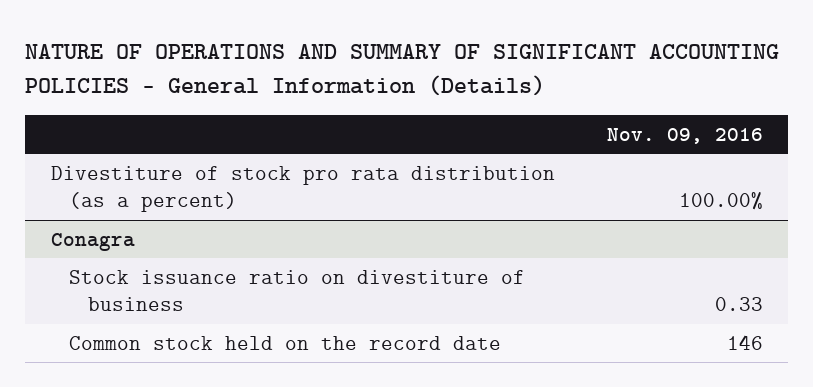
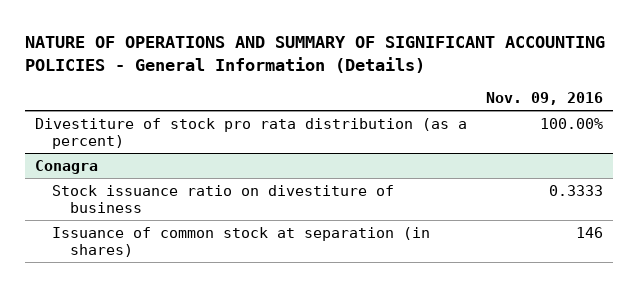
[714,296,763,311] 0.33 -> [549,184,604,196] 0.3333
[69,335,502,350] Common stock held on the record date -> [52,226,431,257] Issuance of common stock at separation (in shares)

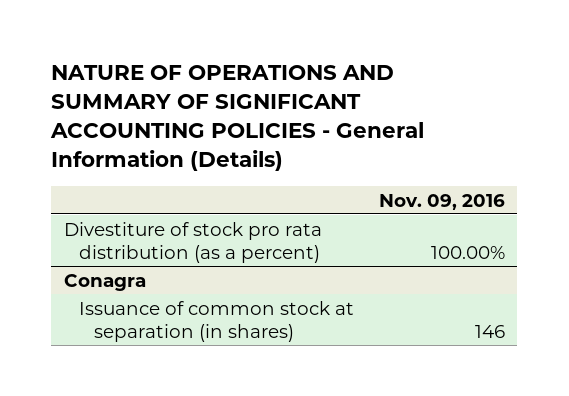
[52,184,395,213] Stock issuance ratio on divestiture of business -> none

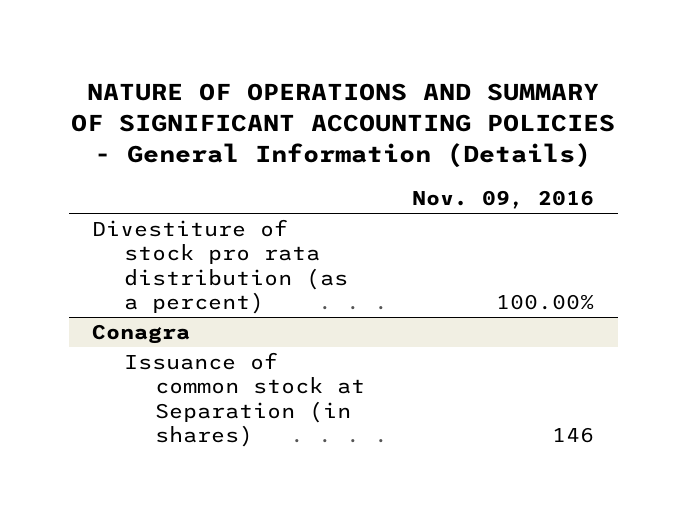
[78,300,354,342] Issuance of common stock at separation (in shares) -> [123,352,365,447] Issuance of common stock at Separation (in shares)

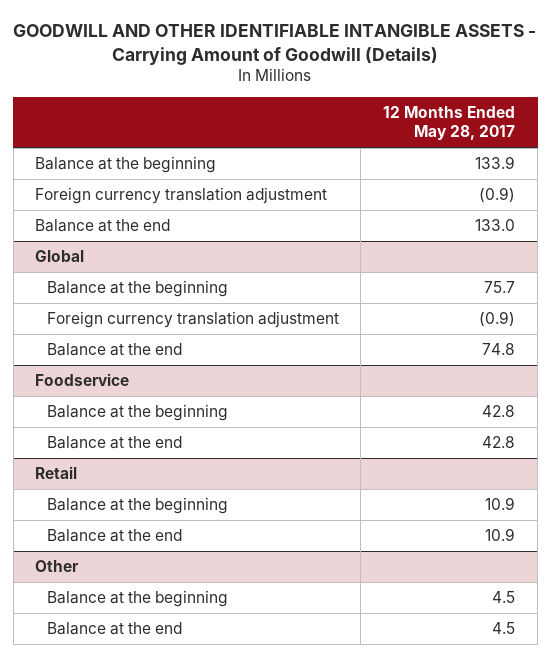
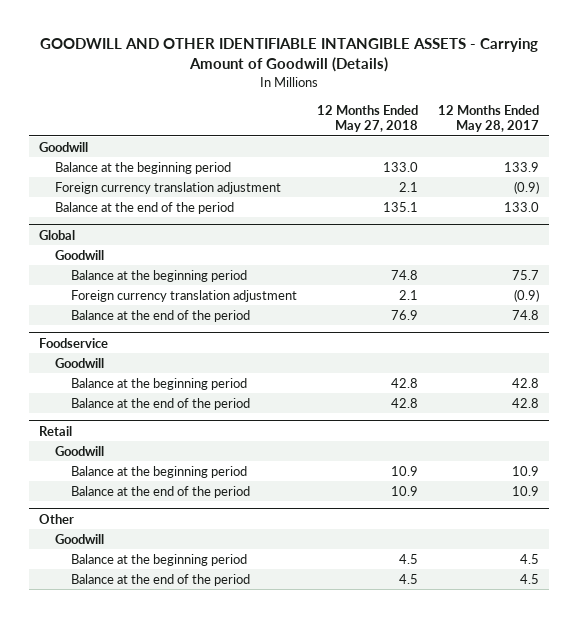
none -> [316,104,418,133] 12 Months Ended May 27, 2018
none -> [39,141,89,152] Goodwill
[35,155,217,173] Balance at the beginning -> [54,161,231,174] Balance at the beginning period
[35,218,171,232] Balance at the end -> [54,201,234,214] Balance at the end of the period
none -> [54,249,104,260] Goodwill
[46,279,228,297] Balance at the beginning -> [70,269,247,282] Balance at the beginning period
[46,342,182,356] Balance at the end -> [70,309,250,322] Balance at the end of the period
none -> [54,357,104,368] Goodwill
[46,403,228,421] Balance at the beginning -> [70,377,247,390] Balance at the beginning period
[46,435,182,449] Balance at the end -> [70,397,250,410] Balance at the end of the period
none -> [54,445,104,456] Goodwill
[46,496,228,514] Balance at the beginning -> [70,465,247,478] Balance at the beginning period
[46,528,182,542] Balance at the end -> [70,485,250,498] Balance at the end of the period
none -> [54,533,104,544] Goodwill
[46,589,228,607] Balance at the beginning -> [70,553,247,566] Balance at the beginning period
[46,621,182,635] Balance at the end -> [70,573,250,586] Balance at the end of the period

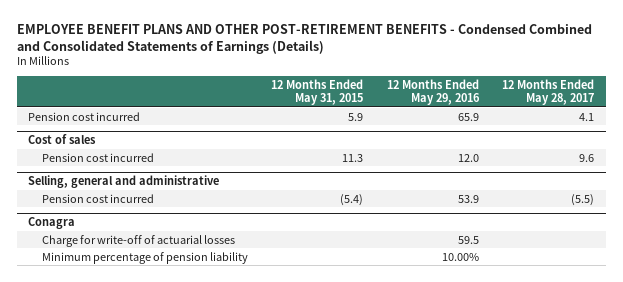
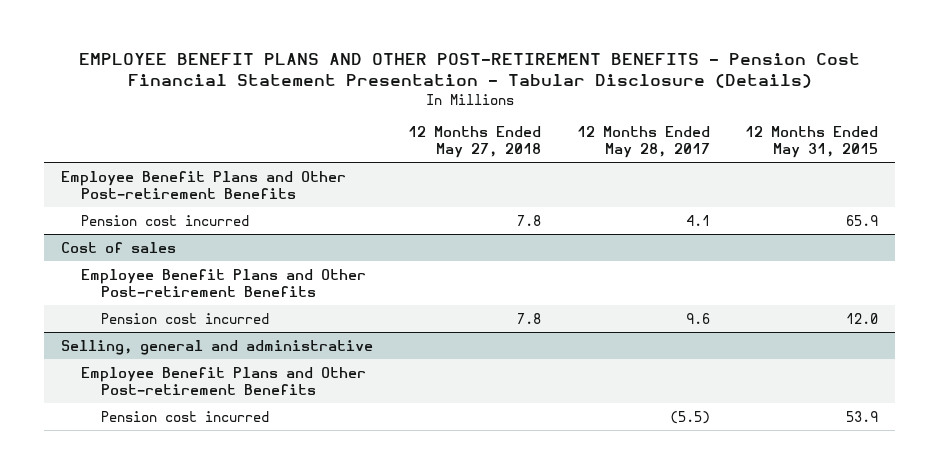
[16,23,592,54] EMPLOYEE BENEFIT PLANS AND OTHER POST-RETIREMENT BENEFITS - Condensed Combined and Consolidated Statements of Earnings (Details) -> [78,53,860,89] EMPLOYEE BENEFIT PLANS AND OTHER POST-RETIREMENT BENEFITS - Pension Cost Financial Statement Presentation - Tabular Disclosure (Details)
[386,79,480,106] 12 Months Ended May 29, 2016 -> none
none -> [408,126,542,159] 12 Months Ended May 27, 2018
none -> [61,170,347,199] Employee Benefit Plans and Other Post-retirement Benefits
[348,112,364,121] 5.9 -> [845,214,878,226] 65.9
none -> [81,268,367,297] Employee Benefit Plans and Other Post-retirement Benefits
[342,153,364,162] 11.3 -> [845,312,878,324] 12.0
[28,217,76,230] Conagra -> none
[41,234,235,247] Charge for write-off of actuarial losses -> none
[41,251,248,264] Minimum percentage of pension liability -> none
none -> [81,366,367,395] Employee Benefit Plans and Other Post-retirement Benefits
[340,193,364,206] (5.4) -> [845,410,878,422] 53.9

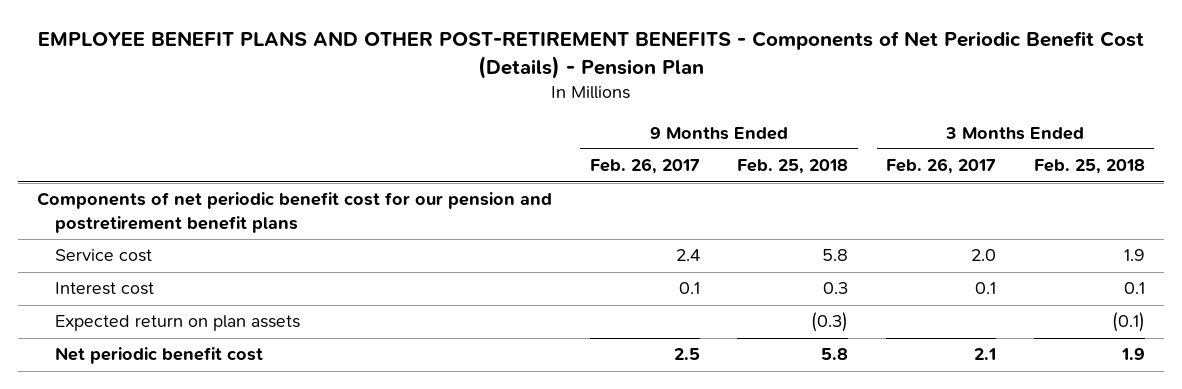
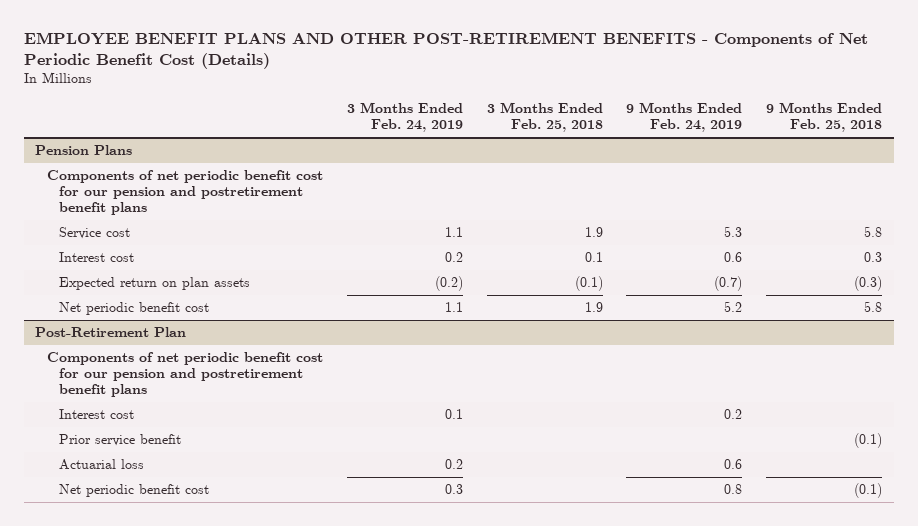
[37,31,1144,80] EMPLOYEE BENEFIT PLANS AND OTHER POST-RETIREMENT BENEFITS - Components of Net Periodic Benefit Cost (Details) - Pension Plan -> [23,32,868,69] EMPLOYEE BENEFIT PLANS AND OTHER POST-RETIREMENT BENEFITS - Components of Net Periodic Benefit Cost (Details)
[589,158,700,175] Feb. 26, 2017 -> none
[886,158,997,175] Feb. 26, 2017 -> none
none -> [347,102,464,133] 3 Months Ended Feb. 24, 2019
none -> [626,102,743,133] 9 Months Ended Feb. 24, 2019
none -> [35,144,133,155] Pension Plans
none -> [35,326,187,337] Post-Retirement Plan
none -> [47,351,324,398] Components of net periodic benefit cost for our pension and postretirement benefit plans
none -> [59,408,135,419] Interest cost
none -> [59,433,182,446] Prior service benefit
none -> [59,458,145,470] Actuarial loss
none -> [59,483,210,497] Net periodic benefit cost

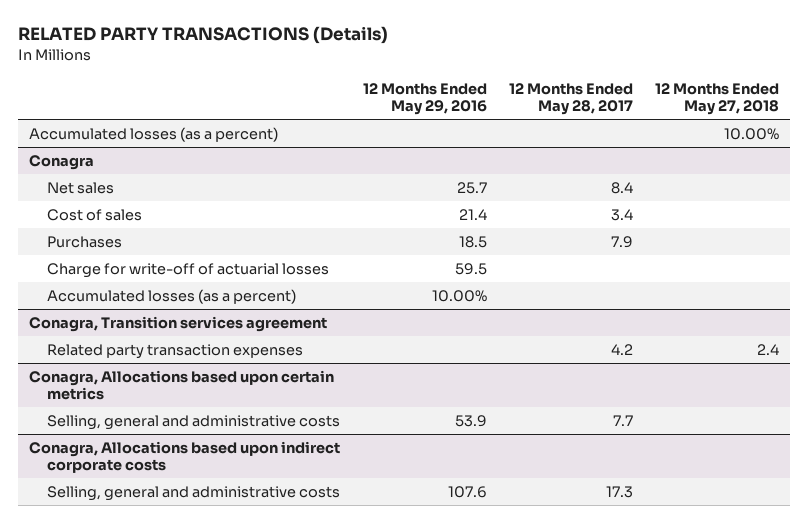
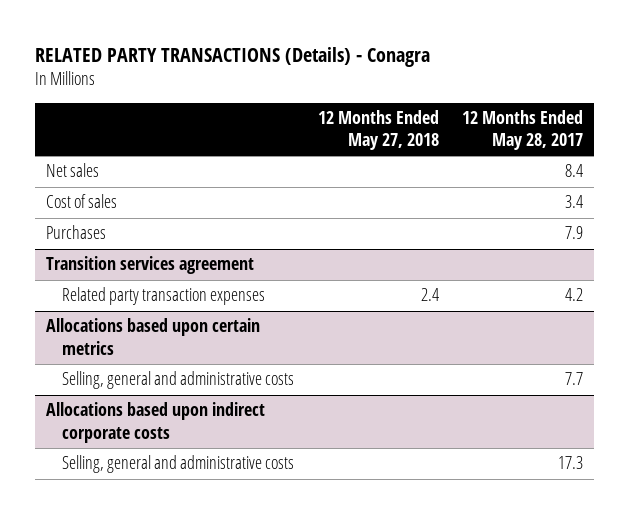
[17,26,388,45] RELATED PARTY TRANSACTIONS (Details) -> [34,46,430,67] RELATED PARTY TRANSACTIONS (Details) - Conagra
[362,82,487,116] 12 Months Ended May 29, 2016 -> none
[28,126,278,142] Accumulated losses (as a percent) -> none
[28,154,94,170] Conagra -> none
[47,262,330,278] Charge for write-off of actuarial losses -> none
[47,288,297,304] Accumulated losses (as a percent) -> none
[28,315,327,332] Conagra, Transition services agreement -> [46,256,255,275] Transition services agreement
[28,369,334,401] Conagra, Allocations based upon certain metrics -> [46,318,261,355] Allocations based upon certain metrics
[28,440,340,474] Conagra, Allocations based upon indirect corporate costs -> [46,402,266,443] Allocations based upon indirect corporate costs

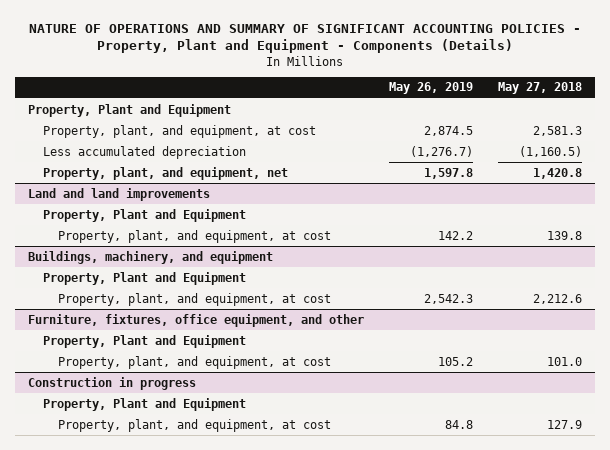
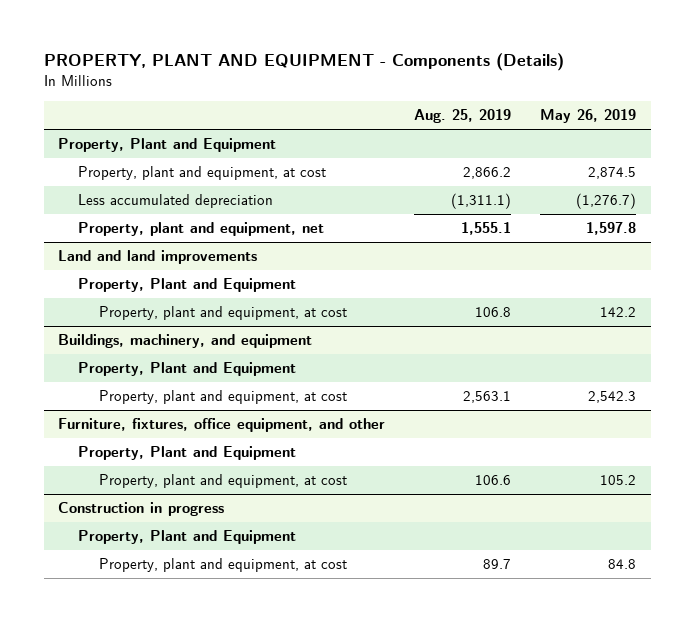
[28,23,581,54] NATURE OF OPERATIONS AND SUMMARY OF SIGNIFICANT ACCOUNTING POLICIES - Property, Plant and Equipment - Components (Details) -> [43,53,564,72] PROPERTY, PLANT AND EQUIPMENT - Components (Details)
[498,82,583,95] May 27, 2018 -> none
none -> [414,109,512,124] Aug. 25, 2019
[43,124,317,138] Property, plant, and equipment, at cost -> [78,166,327,181] Property, plant and equipment, at cost
[43,166,289,180] Property, plant, and equipment, net -> [78,222,325,237] Property, plant and equipment, net
[58,229,332,243] Property, plant, and equipment, at cost -> [98,306,347,321] Property, plant and equipment, at cost
[58,292,332,306] Property, plant, and equipment, at cost -> [98,390,347,405] Property, plant and equipment, at cost
[58,355,332,369] Property, plant, and equipment, at cost -> [98,474,347,489] Property, plant and equipment, at cost
[58,418,332,432] Property, plant, and equipment, at cost -> [98,558,347,573] Property, plant and equipment, at cost

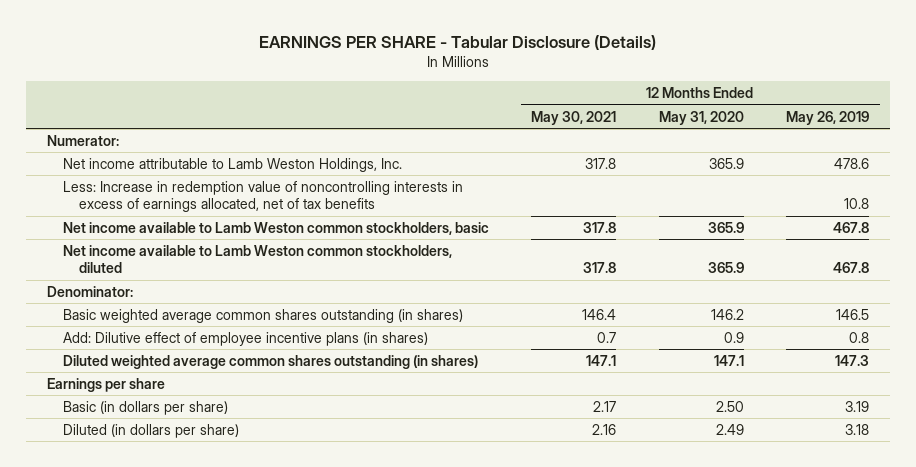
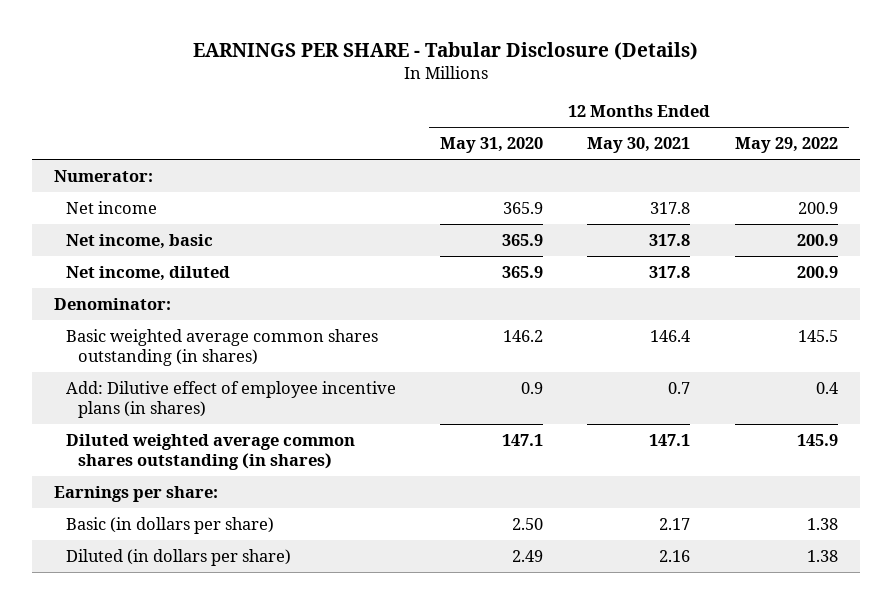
[785,110,869,125] May 26, 2019 -> none
none -> [734,137,838,154] May 29, 2022
[63,180,464,213] Less: Increase in redemption value of noncontrolling interests in excess of earnings allocated, net of tax benefits -> none
[63,157,403,172] Net income attributable to Lamb Weston Holdings, Inc. -> [65,200,157,214] Net income
[63,221,490,235] Net income available to Lamb Weston common stockholders, basic -> [65,233,213,249] Net income, basic
[63,244,453,274] Net income available to Lamb Weston common stockholders, diluted -> [65,265,230,281] Net income, diluted
[47,377,166,392] Earnings per share -> [53,485,218,502] Earnings per share:

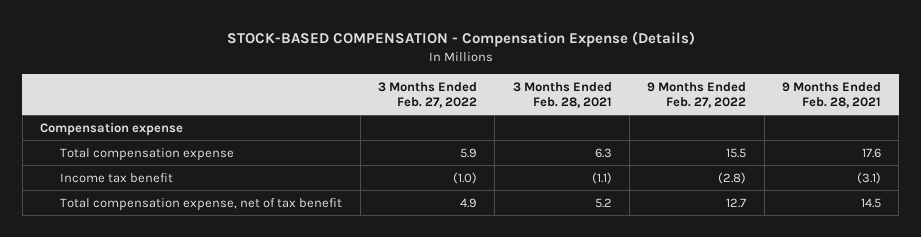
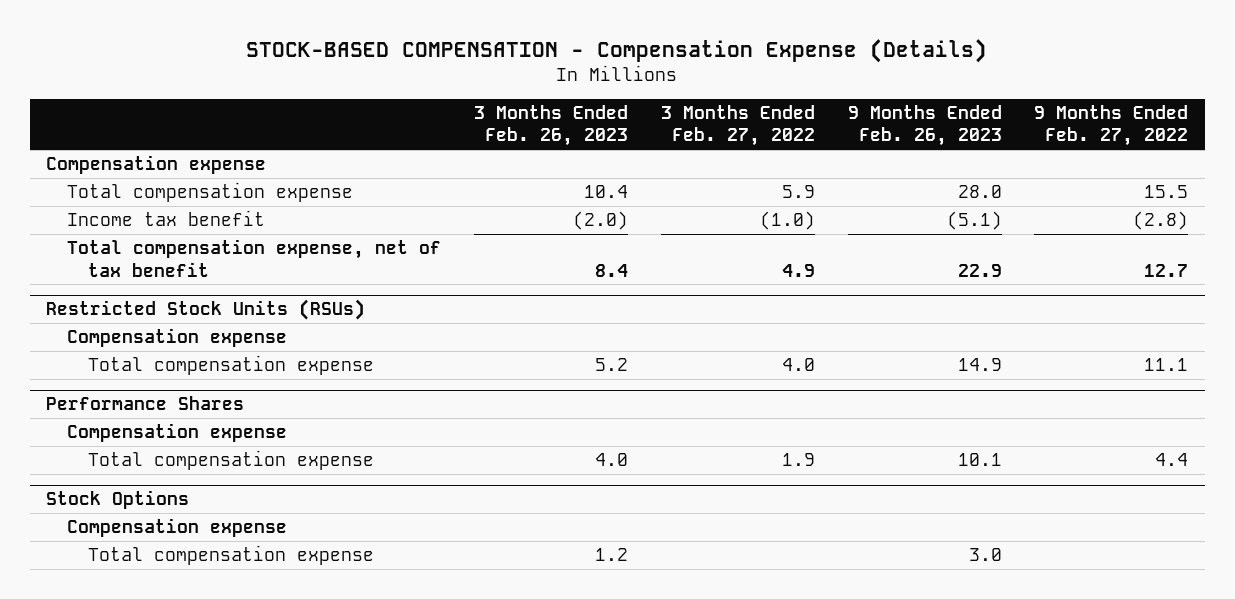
[512,81,612,109] 3 Months Ended Feb. 28, 2021 -> none
[782,81,882,109] 9 Months Ended Feb. 28, 2021 -> none
none -> [474,105,629,147] 3 Months Ended Feb. 26, 2023
none -> [847,105,1002,147] 9 Months Ended Feb. 26, 2023
none -> [46,299,366,321] Restricted Stock Units (RSUs)
none -> [67,328,288,348] Compensation expense
none -> [88,355,375,376] Total compensation expense
none -> [46,396,245,411] Performance Shares
none -> [67,423,288,443] Compensation expense
none -> [88,450,375,471] Total compensation expense
none -> [46,490,190,510] Stock Options
none -> [67,518,288,538] Compensation expense
none -> [88,545,375,566] Total compensation expense

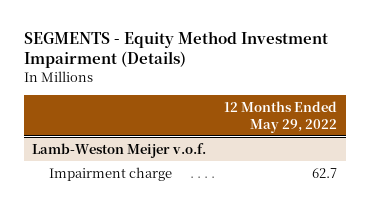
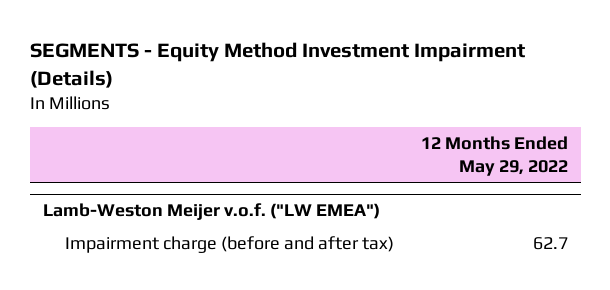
[32,142,207,158] Lamb-Weston Meijer v.o.f. -> [42,203,380,221] Lamb-Weston Meijer v.o.f. ("LW EMEA")
[48,166,172,181] Impairment charge -> [65,236,395,254] Impairment charge (before and after tax)

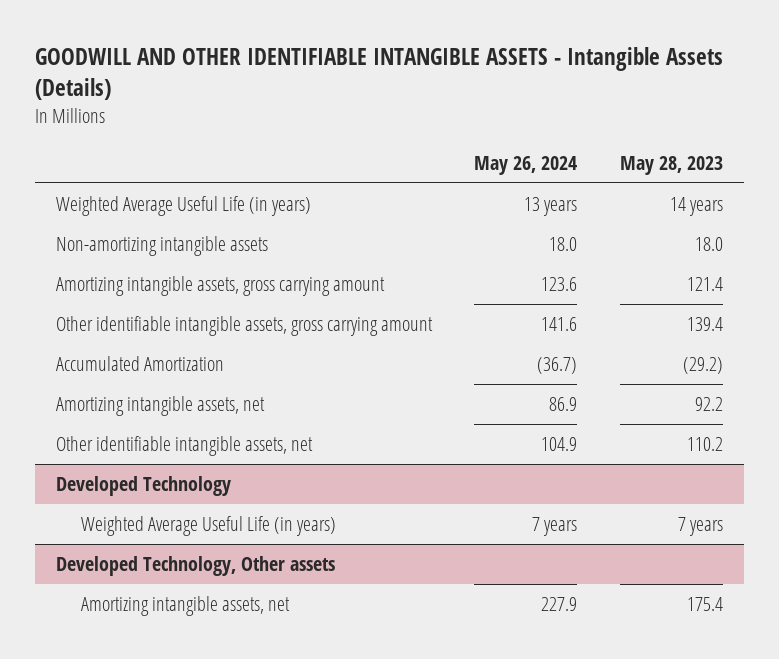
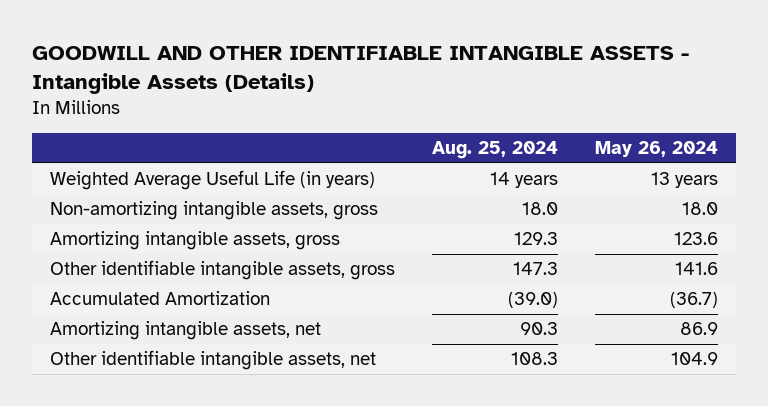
[619,155,723,175] May 28, 2023 -> none
none -> [431,141,558,160] Aug. 25, 2024
[55,235,268,256] Non-amortizing intangible assets -> [50,201,379,221] Non-amortizing intangible assets, gross
[55,275,385,296] Amortizing intangible assets, gross carrying amount -> [50,231,341,251] Amortizing intangible assets, gross
[55,315,433,336] Other identifiable intangible assets, gross carrying amount -> [50,260,396,281] Other identifiable intangible assets, gross
[55,475,231,496] Developed Technology -> none
[80,515,336,536] Weighted Average Useful Life (in years) -> none
[55,555,335,576] Developed Technology, Other assets -> none
[80,595,290,616] Amortizing intangible assets, net -> none

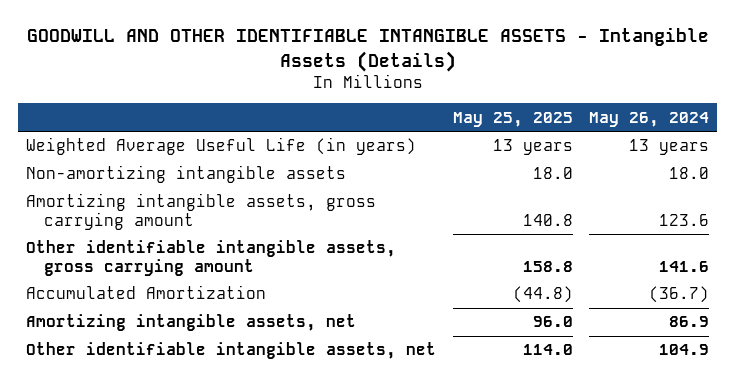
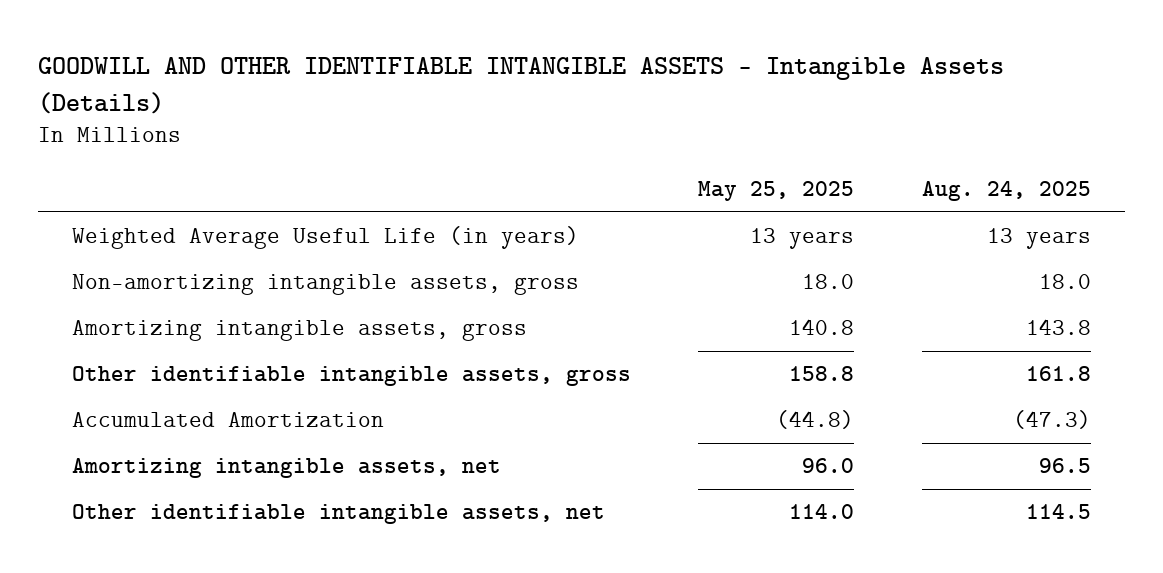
[588,111,709,127] May 26, 2024 -> none
none -> [922,180,1092,201] Aug. 24, 2025
[26,165,347,184] Non-amortizing intangible assets -> [71,273,579,295] Non-amortizing intangible assets, gross
[26,193,377,230] Amortizing intangible assets, gross carrying amount -> [71,319,527,341] Amortizing intangible assets, gross
[26,240,397,276] Other identifiable intangible assets, gross carrying amount -> [71,365,631,386] Other identifiable intangible assets, gross

